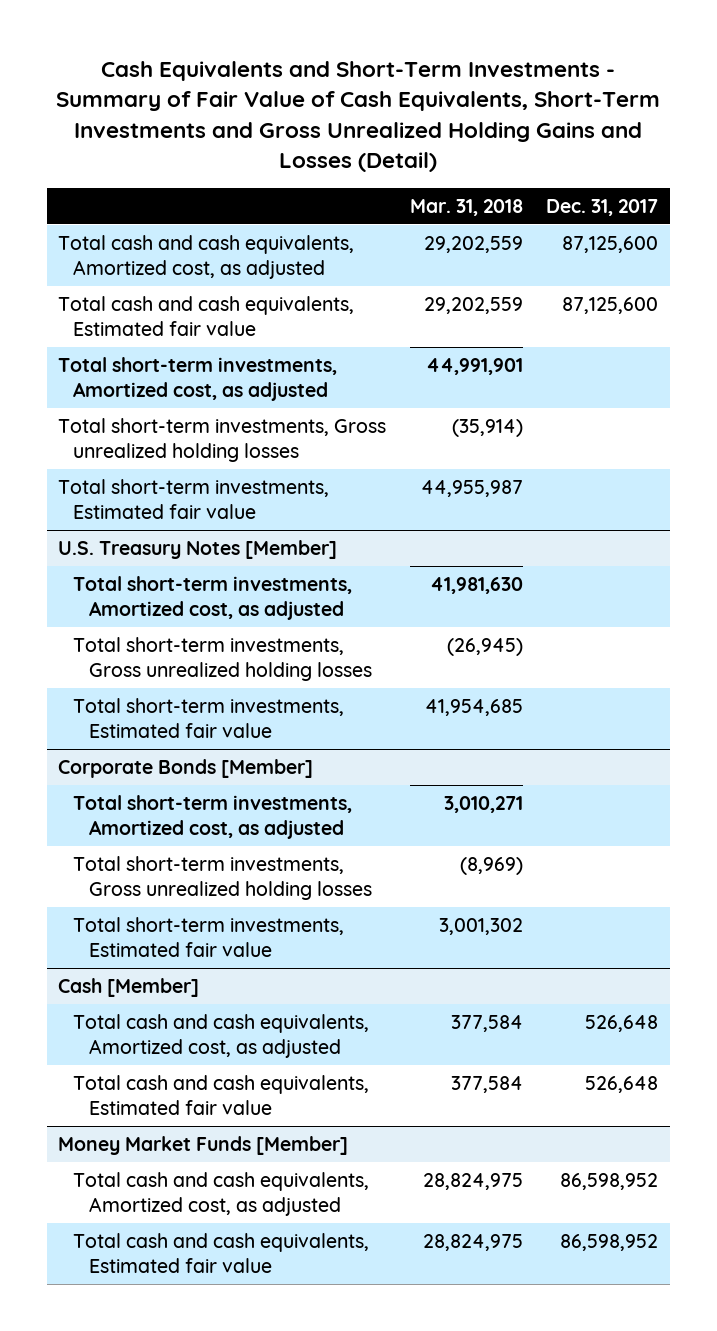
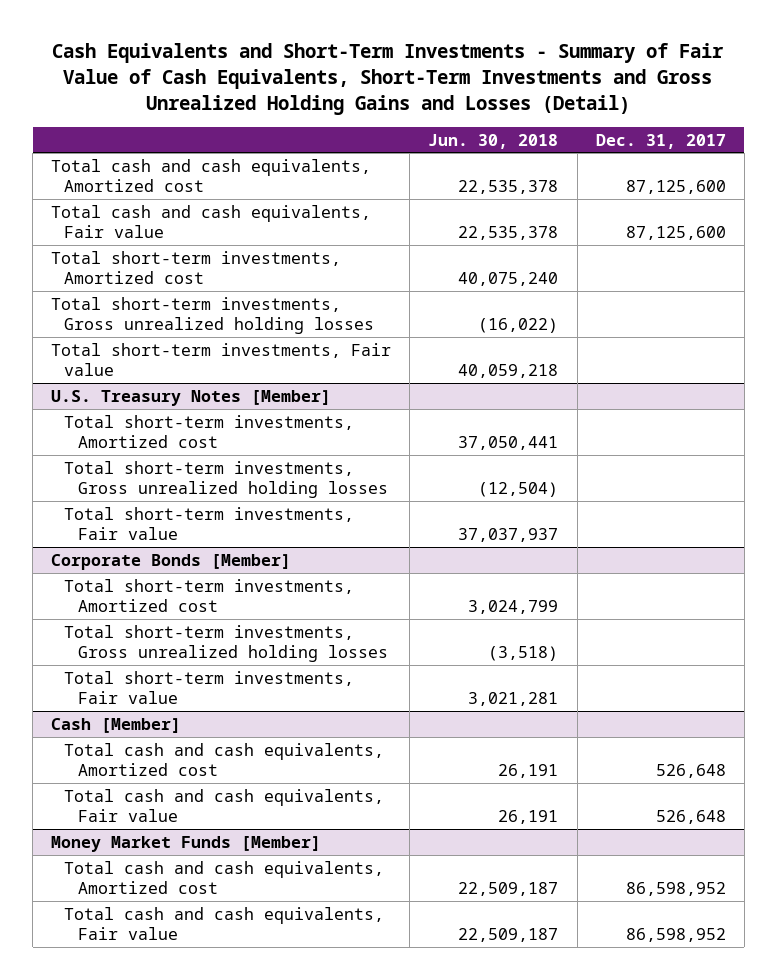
[409,198,523,216] Mar. 31, 2018 -> none
none -> [428,133,559,149] Jun. 30, 2018
[58,235,355,280] Total cash and cash equivalents, Amortized cost, as adjusted -> [51,158,372,193] Total cash and cash equivalents, Amortized cost
[58,296,355,337] Total cash and cash equivalents, Estimated fair value -> [51,204,372,239] Total cash and cash equivalents, Fair value
[58,357,338,402] Total short-term investments, Amortized cost, as adjusted -> [51,250,342,285] Total short-term investments, Amortized cost
[58,479,330,520] Total short-term investments, Estimated fair value -> [51,342,392,377] Total short-term investments, Fair value
[73,576,353,621] Total short-term investments, Amortized cost, as adjusted -> [64,414,355,449] Total short-term investments, Amortized cost
[73,698,345,739] Total short-term investments, Estimated fair value -> [64,506,355,541] Total short-term investments, Fair value
[73,795,353,840] Total short-term investments, Amortized cost, as adjusted -> [64,578,355,613] Total short-term investments, Amortized cost
[73,917,345,958] Total short-term investments, Estimated fair value -> [64,670,355,705] Total short-term investments, Fair value
[73,1014,370,1059] Total cash and cash equivalents, Amortized cost, as adjusted -> [64,742,385,777] Total cash and cash equivalents, Amortized cost
[73,1075,370,1116] Total cash and cash equivalents, Estimated fair value -> [64,788,385,823] Total cash and cash equivalents, Fair value
[73,1172,370,1217] Total cash and cash equivalents, Amortized cost, as adjusted -> [64,860,385,895] Total cash and cash equivalents, Amortized cost
[73,1233,370,1274] Total cash and cash equivalents, Estimated fair value -> [64,906,385,941] Total cash and cash equivalents, Fair value

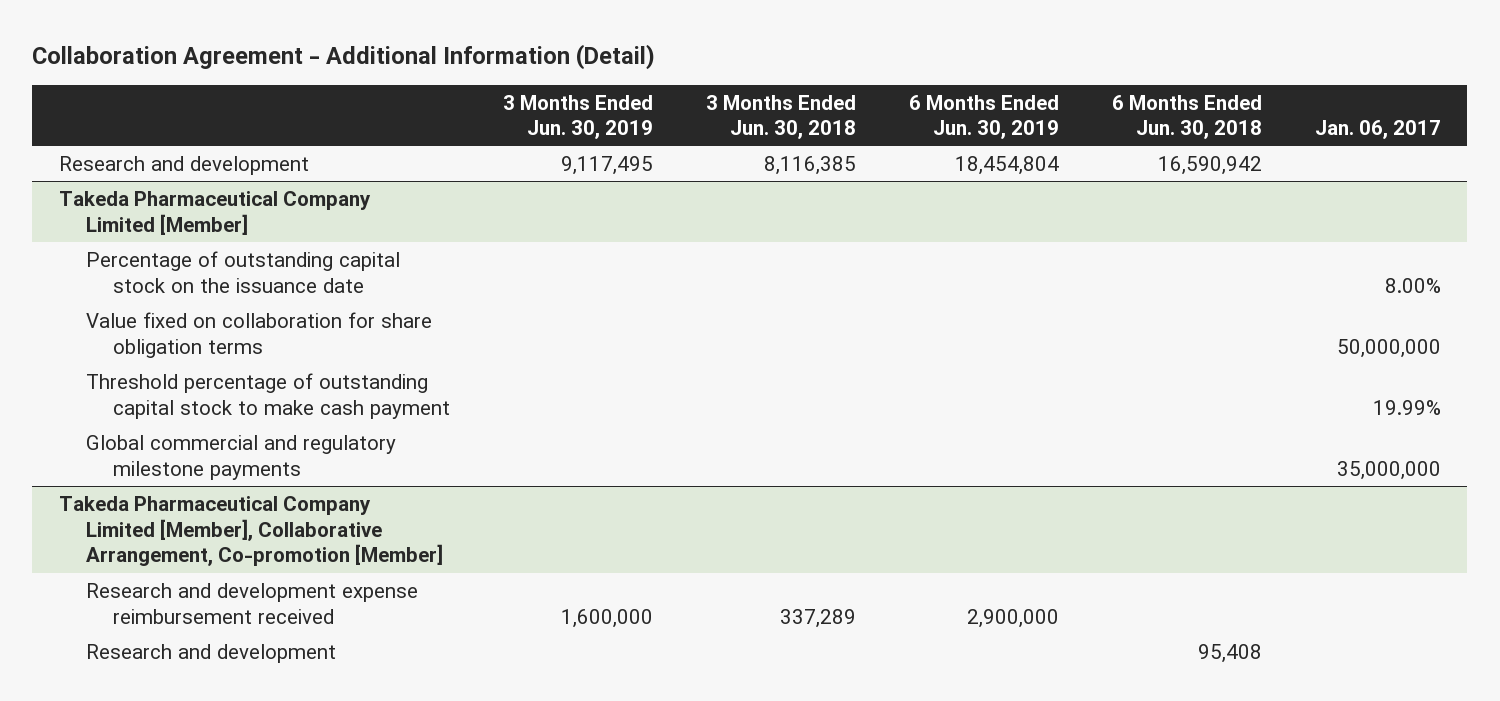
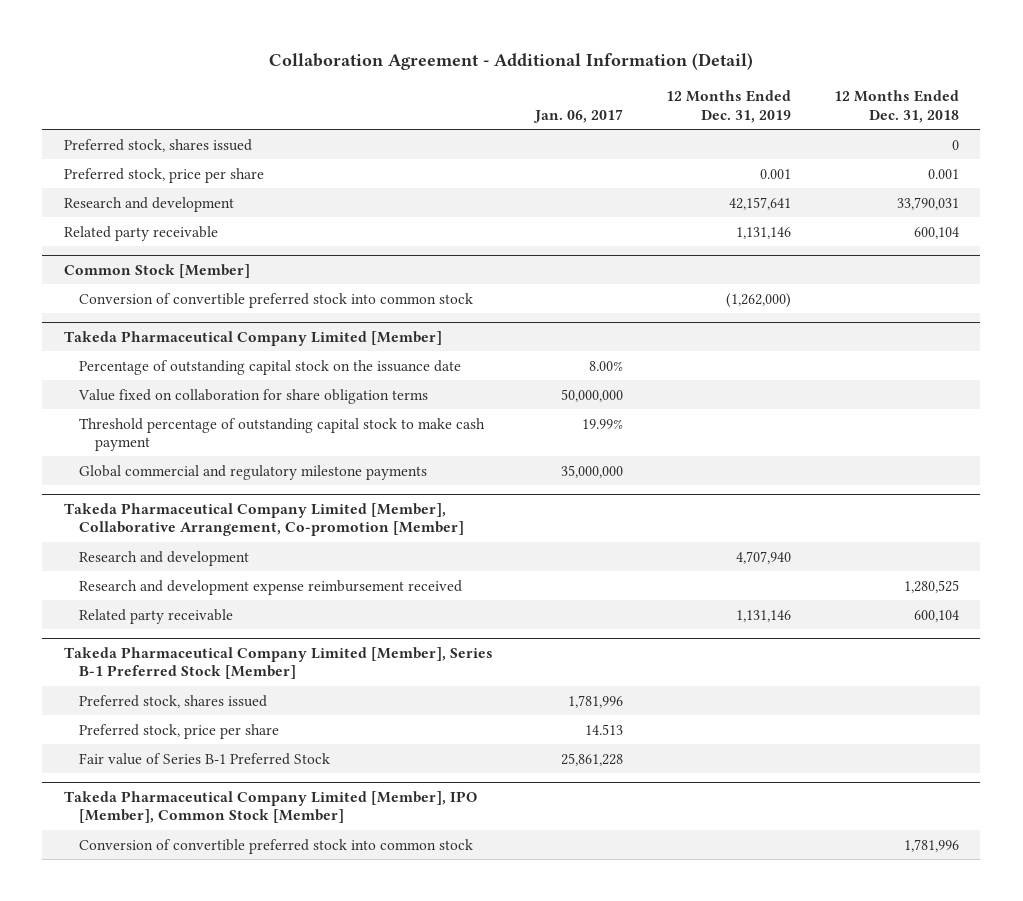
[502,94,653,140] 3 Months Ended Jun. 30, 2019 -> none
[705,94,856,140] 3 Months Ended Jun. 30, 2018 -> none
[908,94,1059,140] 6 Months Ended Jun. 30, 2019 -> none
[1111,94,1262,140] 6 Months Ended Jun. 30, 2018 -> none
none -> [666,90,792,123] 12 Months Ended Dec. 31, 2019
none -> [833,90,959,123] 12 Months Ended Dec. 31, 2018
none -> [63,138,252,152] Preferred stock, shares issued
none -> [63,167,264,183] Preferred stock, price per share
none -> [63,225,218,241] Related party receivable
none -> [63,263,250,278] Common Stock [Member]
none -> [79,292,474,308] Conversion of convertible preferred stock into common stock
[85,583,418,624] Research and development expense reimbursement received -> [79,579,463,595] Research and development expense reimbursement received
none -> [79,608,234,624] Related party receivable
none -> [63,646,493,680] Takeda Pharmaceutical Company Limited [Member], Series B-1 Preferred Stock [Member]
none -> [79,694,268,708] Preferred stock, shares issued
none -> [79,723,280,739] Preferred stock, price per share
none -> [79,752,331,765] Fair value of Series B-1 Preferred Stock
none -> [63,790,477,824] Takeda Pharmaceutical Company Limited [Member], IPO [Member], Common Stock [Member]
none -> [79,838,474,854] Conversion of convertible preferred stock into common stock

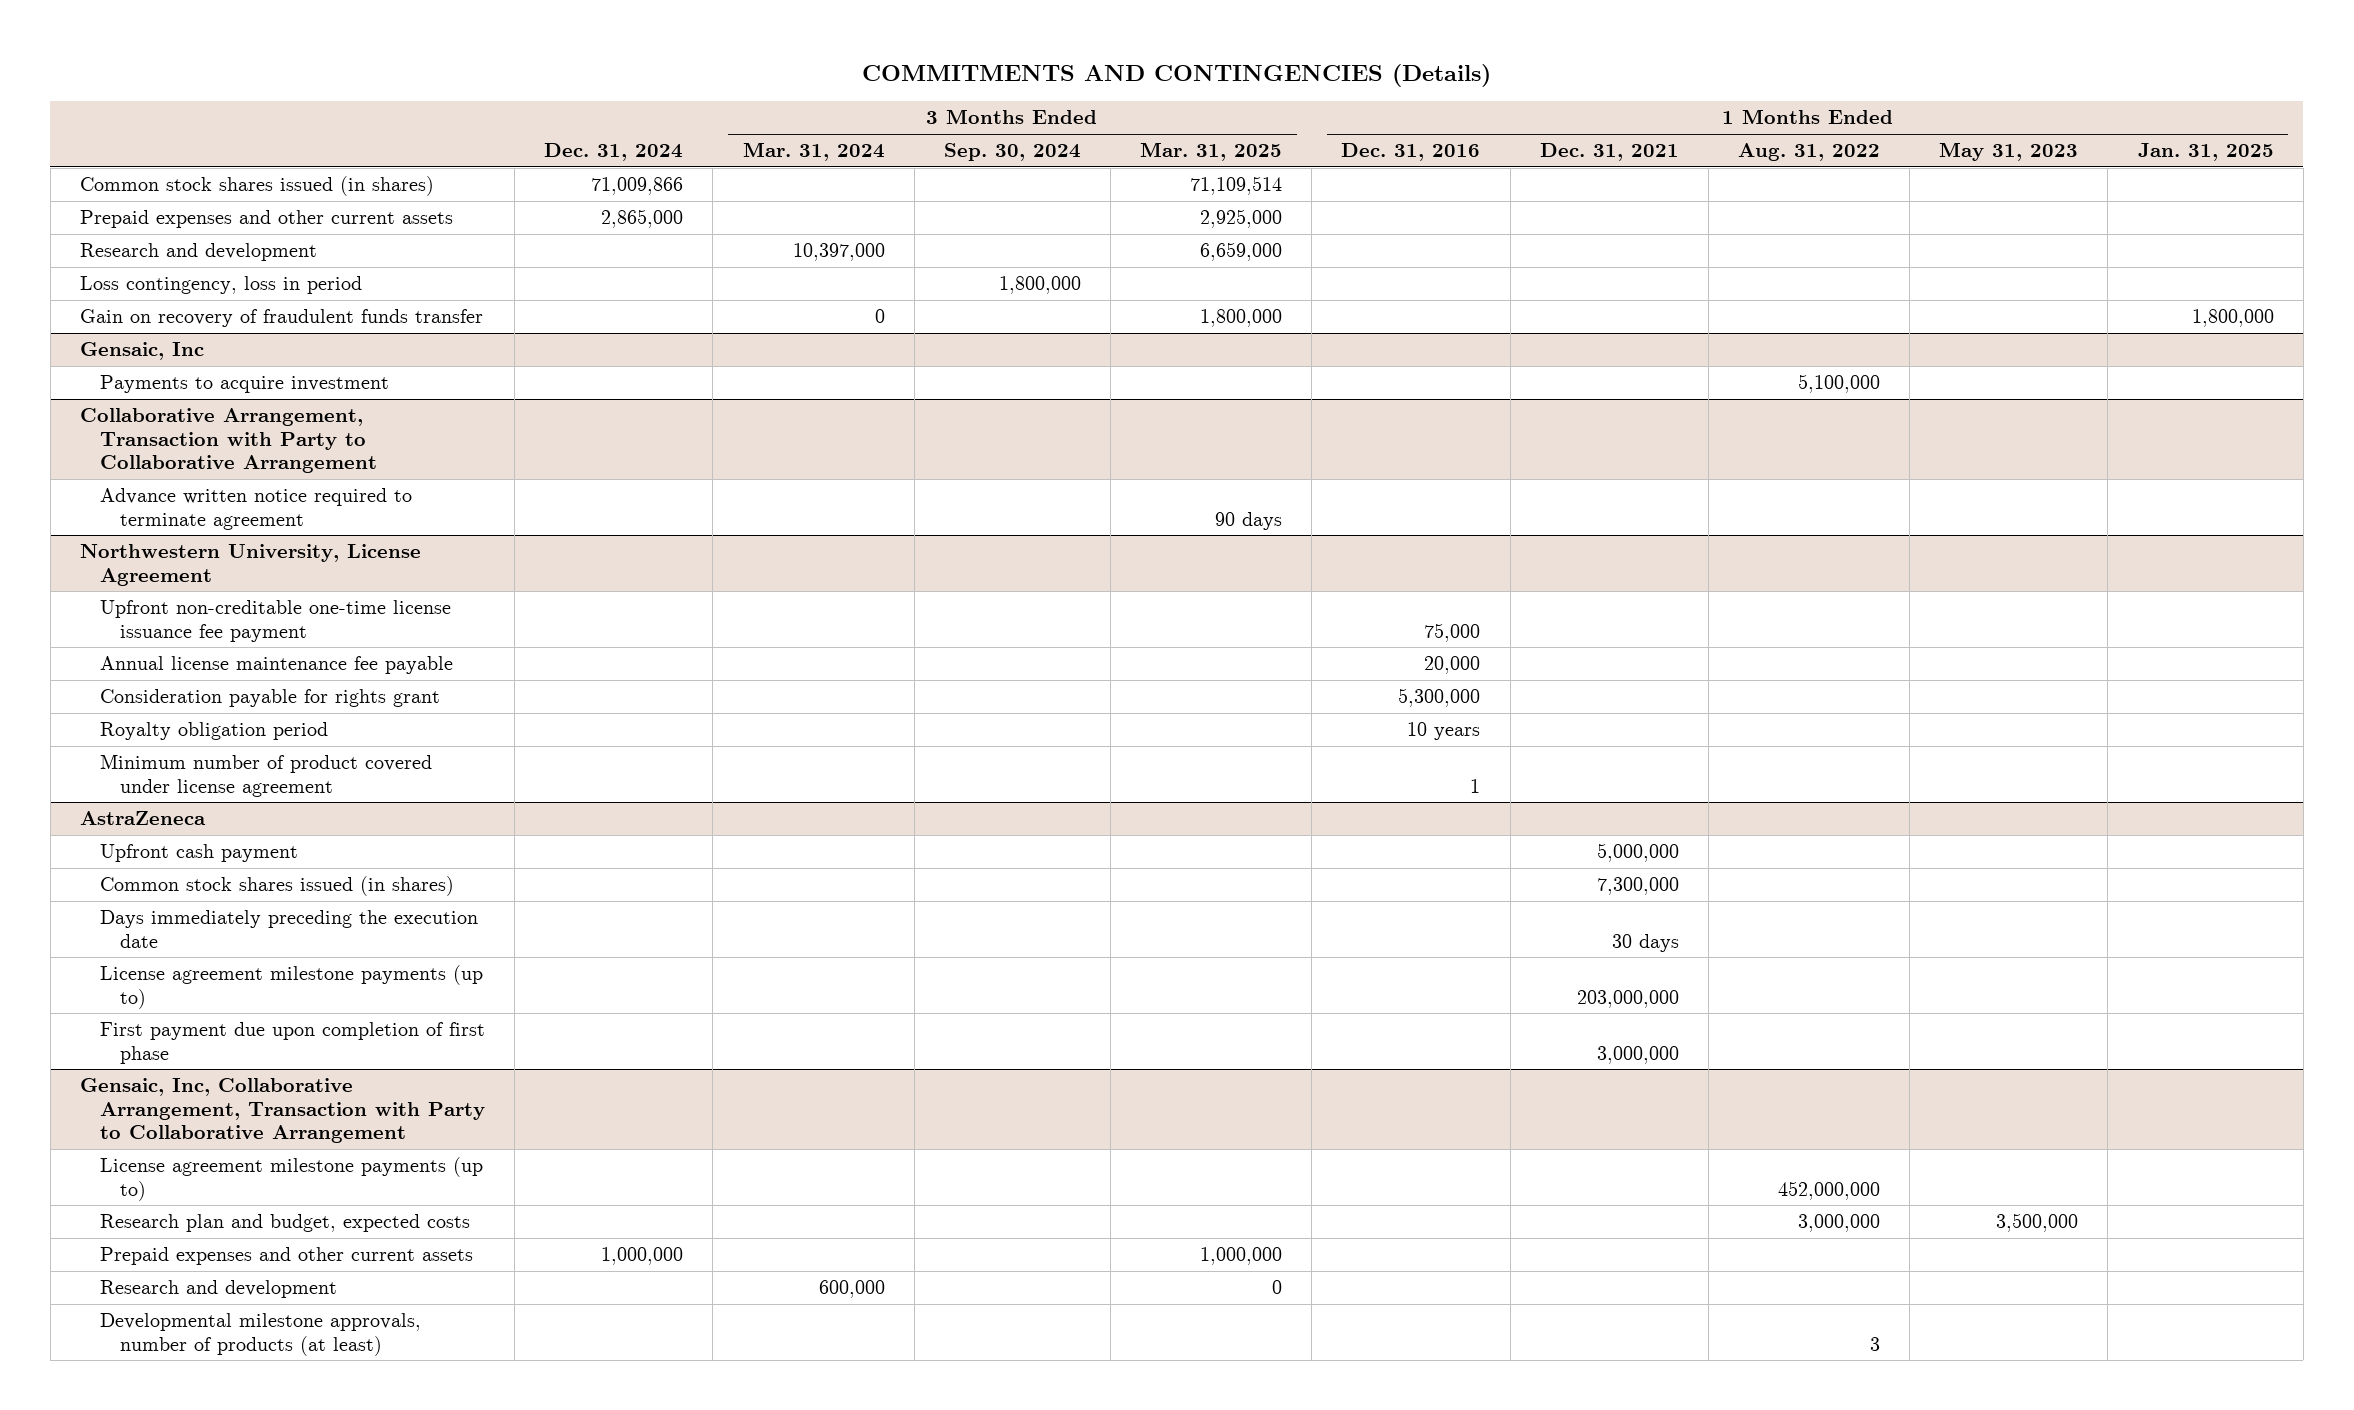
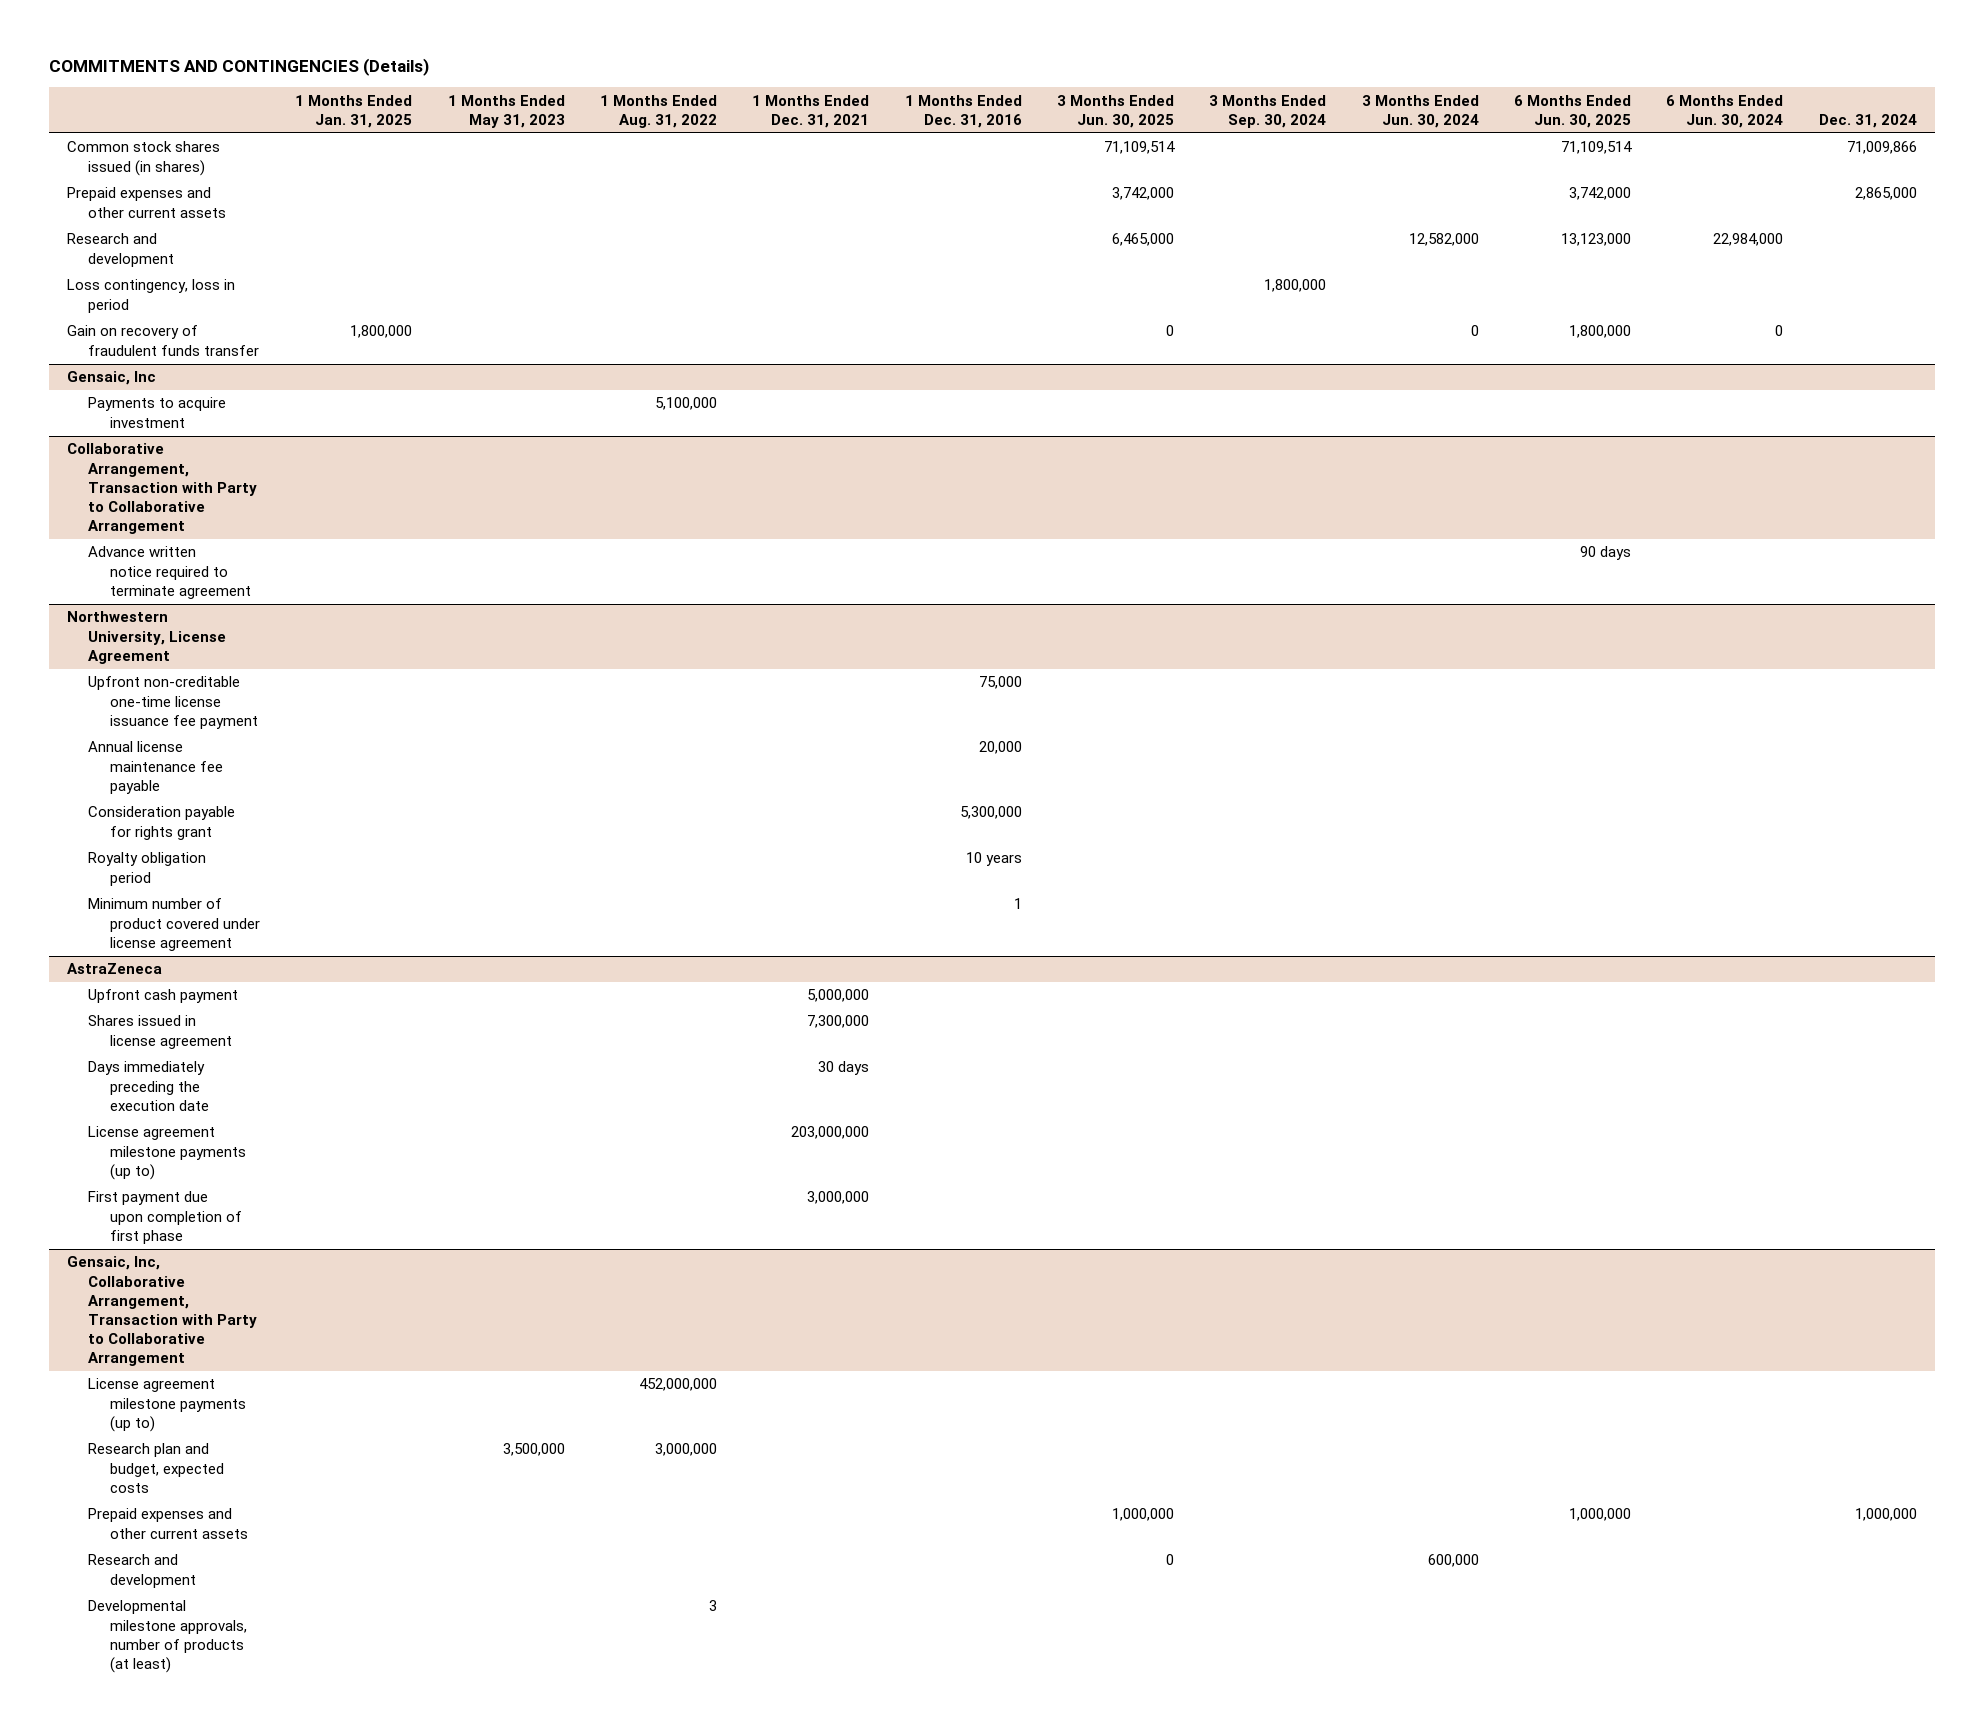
[742,142,885,162] Mar. 31, 2024 -> none
[1140,142,1283,162] Mar. 31, 2025 -> none
none -> [1057,94,1175,128] 3 Months Ended Jun. 30, 2025
none -> [1361,94,1479,128] 3 Months Ended Jun. 30, 2024
none -> [1514,94,1632,128] 6 Months Ended Jun. 30, 2025
none -> [1666,94,1784,128] 6 Months Ended Jun. 30, 2024
[99,876,454,897] Common stock shares issued (in shares) -> none
none -> [88,1015,232,1049] Shares issued in license agreement

